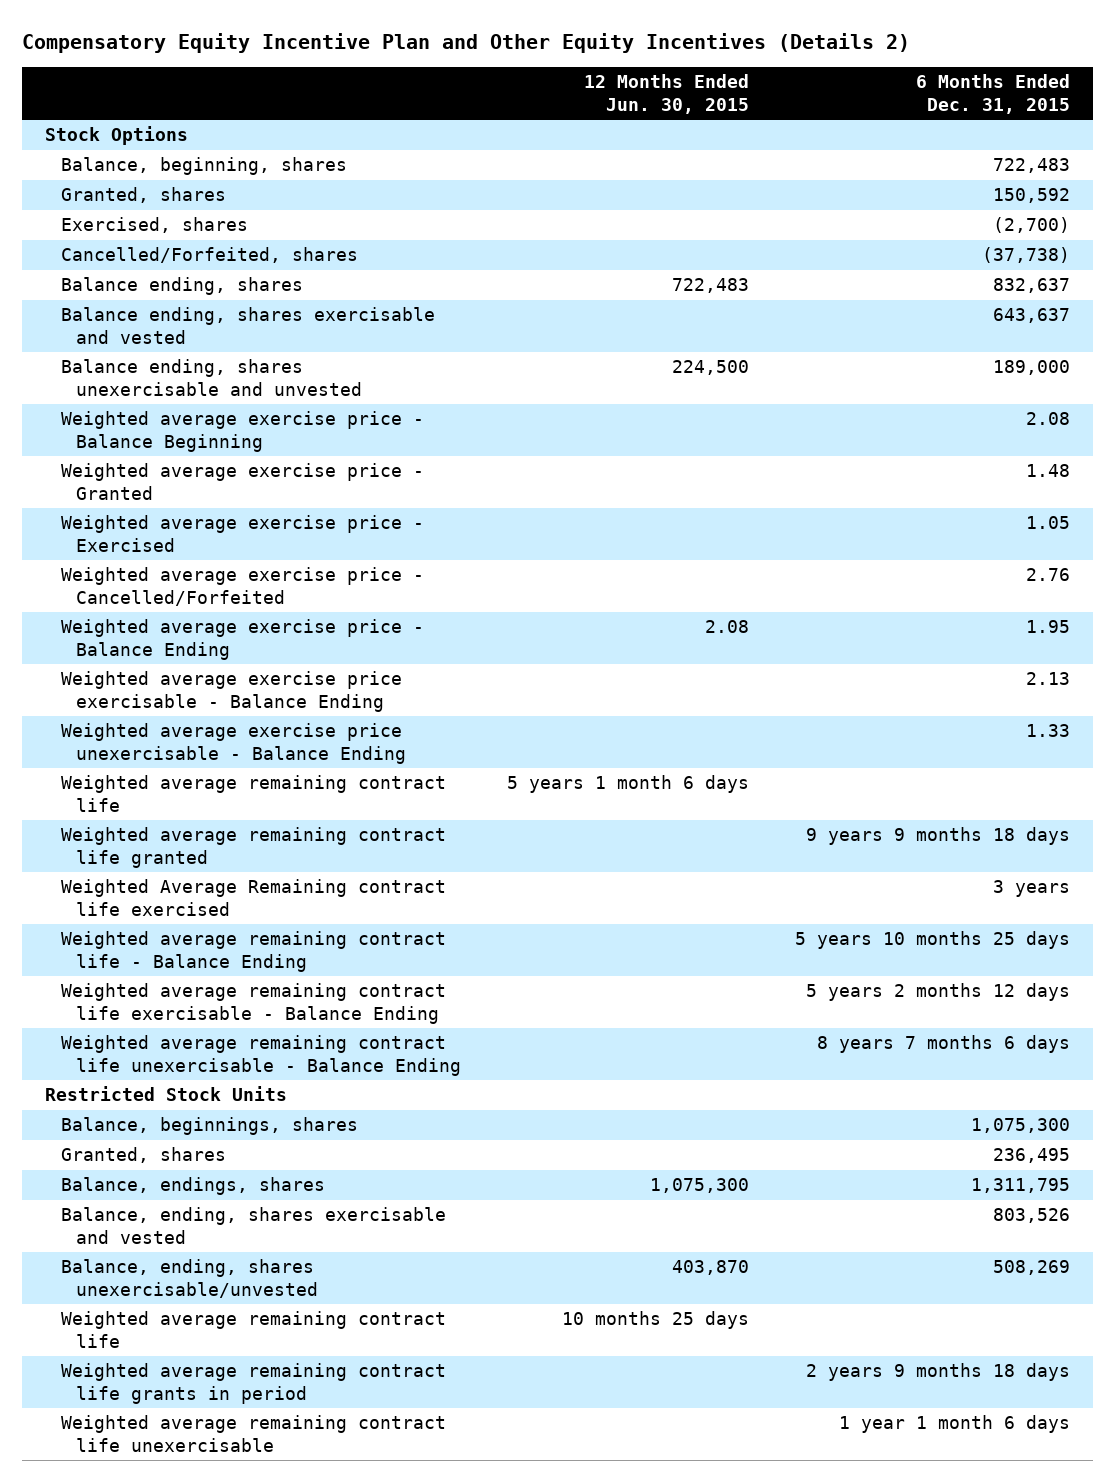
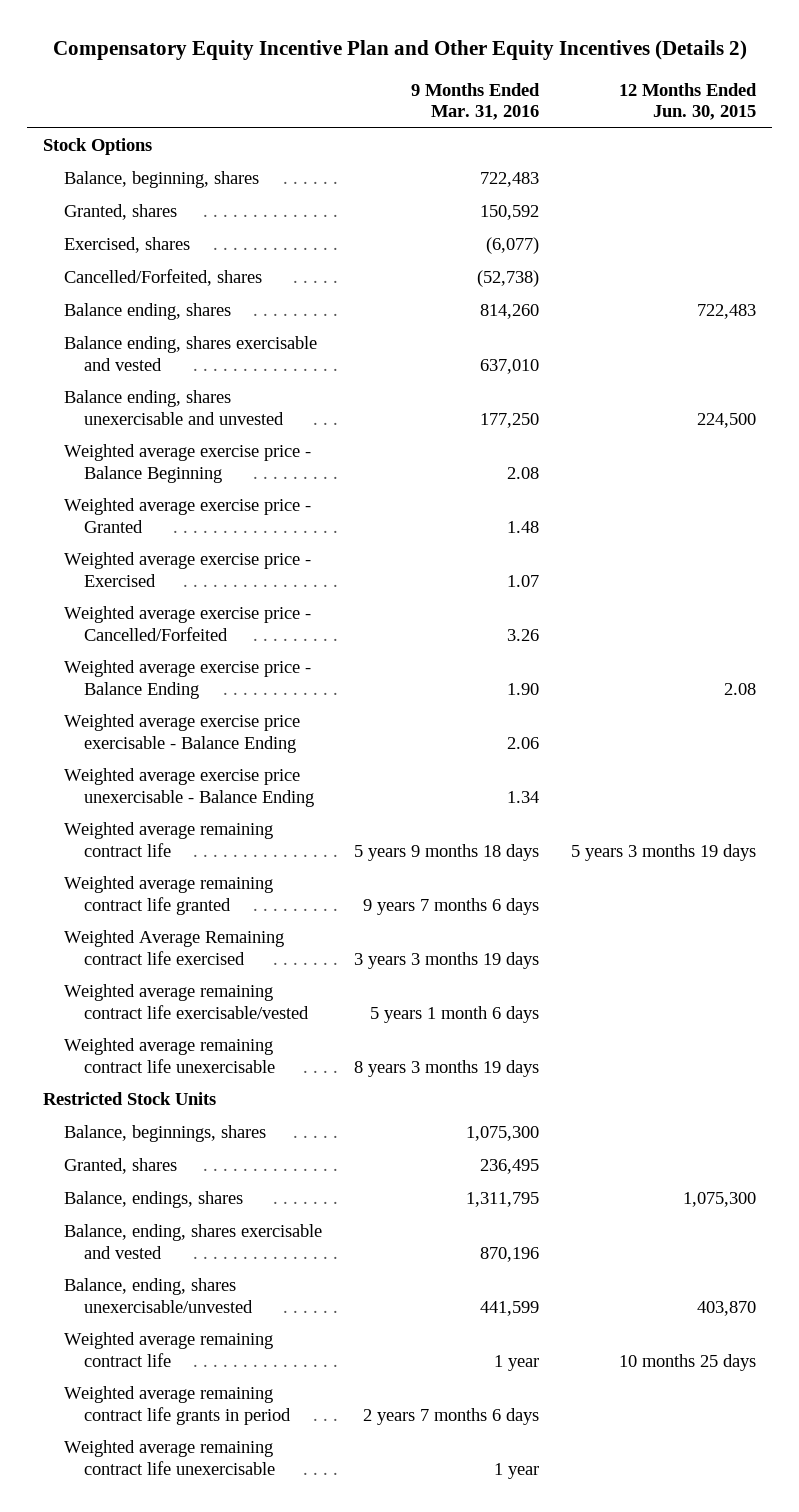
[915,74,1070,114] 6 Months Ended Dec. 31, 2015 -> none
none -> [410,83,540,121] 9 Months Ended Mar. 31, 2016
[507,775,750,794] 5 years 1 month 6 days -> [571,843,757,861] 5 years 3 months 19 days
[60,931,446,972] Weighted average remaining contract life - Balance Ending -> none
[60,983,446,1024] Weighted average remaining contract life exercisable - Balance Ending -> [63,984,310,1019] Weighted average remaining contract life exercisable/vested
[60,1035,462,1076] Weighted average remaining contract life unexercisable - Balance Ending -> [63,1038,276,1073] Weighted average remaining contract life unexercisable

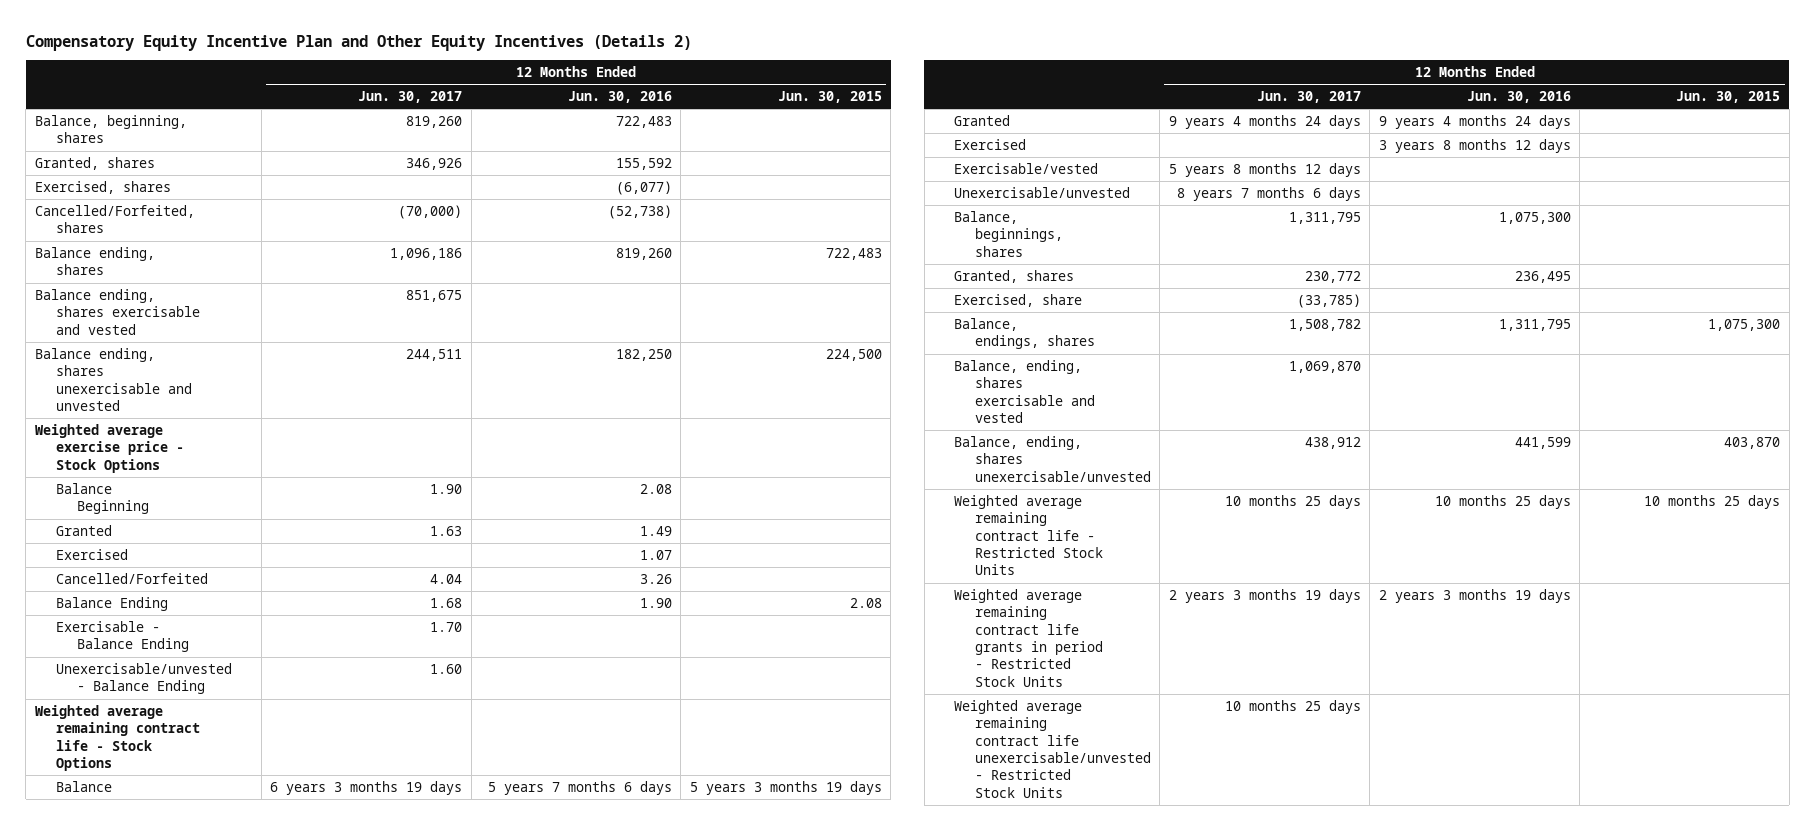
[410,83,540,121] 9 Months Ended Mar. 31, 2016 -> none
none -> [358,90,463,103] Jun. 30, 2017
none -> [568,90,673,103] Jun. 30, 2016
[43,138,153,156] Stock Options -> none
[43,1092,217,1106] Restricted Stock Units -> none
none -> [34,423,184,473] Weighted average exercise price - Stock Options
[63,444,311,483] Weighted average exercise price - Balance Beginning -> [55,482,149,515] Balance Beginning
[63,498,311,533] Weighted average exercise price - Granted -> [55,524,112,536] Granted
[63,552,311,587] Weighted average exercise price - Exercised -> [55,548,128,560] Exercised
[63,606,311,641] Weighted average exercise price - Cancelled/Forfeited -> [55,572,208,584] Cancelled/Forfeited
[63,660,311,699] Weighted average exercise price - Balance Ending -> [55,596,168,611] Balance Ending
[63,714,300,753] Weighted average exercise price exercisable - Balance Ending -> [55,620,189,653] Exercisable - Balance Ending
[63,768,315,807] Weighted average exercise price unexercisable - Balance Ending -> [55,662,232,695] Unexercisable/unvested - Balance Ending
none -> [34,704,200,772] Weighted average remaining contract life - Stock Options
[63,822,273,857] Weighted average remaining contract life -> [55,780,112,792] Balance
[63,876,273,915] Weighted average remaining contract life granted -> [954,114,1011,126] Granted
[63,930,284,965] Weighted Average Remaining contract life exercised -> [954,138,1027,150] Exercised
[63,984,310,1019] Weighted average remaining contract life exercisable/vested -> [954,162,1099,174] Exercisable/vested
[63,1038,276,1073] Weighted average remaining contract life unexercisable -> [954,186,1131,198] Unexercisable/unvested
none -> [954,293,1083,307] Exercised, share
[63,1332,273,1367] Weighted average remaining contract life -> [954,494,1104,576] Weighted average remaining contract life - Restricted Stock Units
[63,1386,292,1425] Weighted average remaining contract life grants in period -> [954,588,1104,687] Weighted average remaining contract life grants in period - Restricted Stock Units
[63,1440,276,1475] Weighted average remaining contract life unexercisable -> [954,699,1152,798] Weighted average remaining contract life unexercisable/unvested - Restricted Stock Units

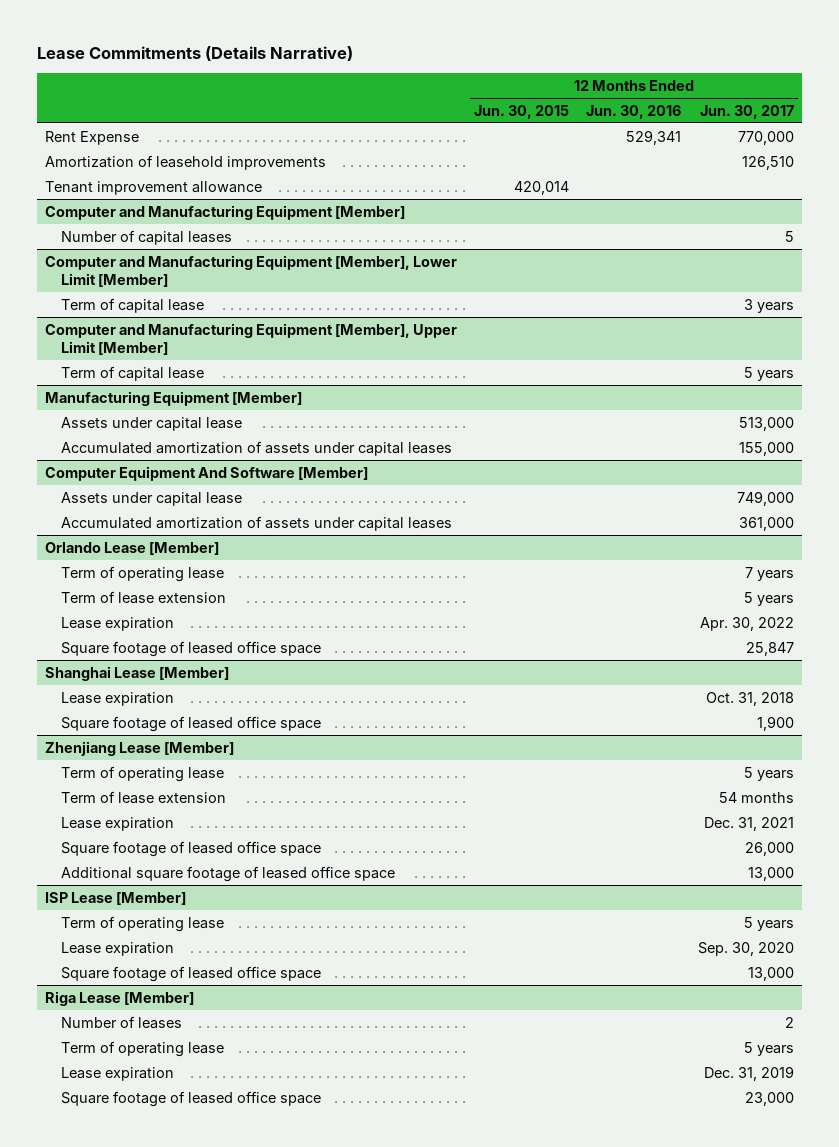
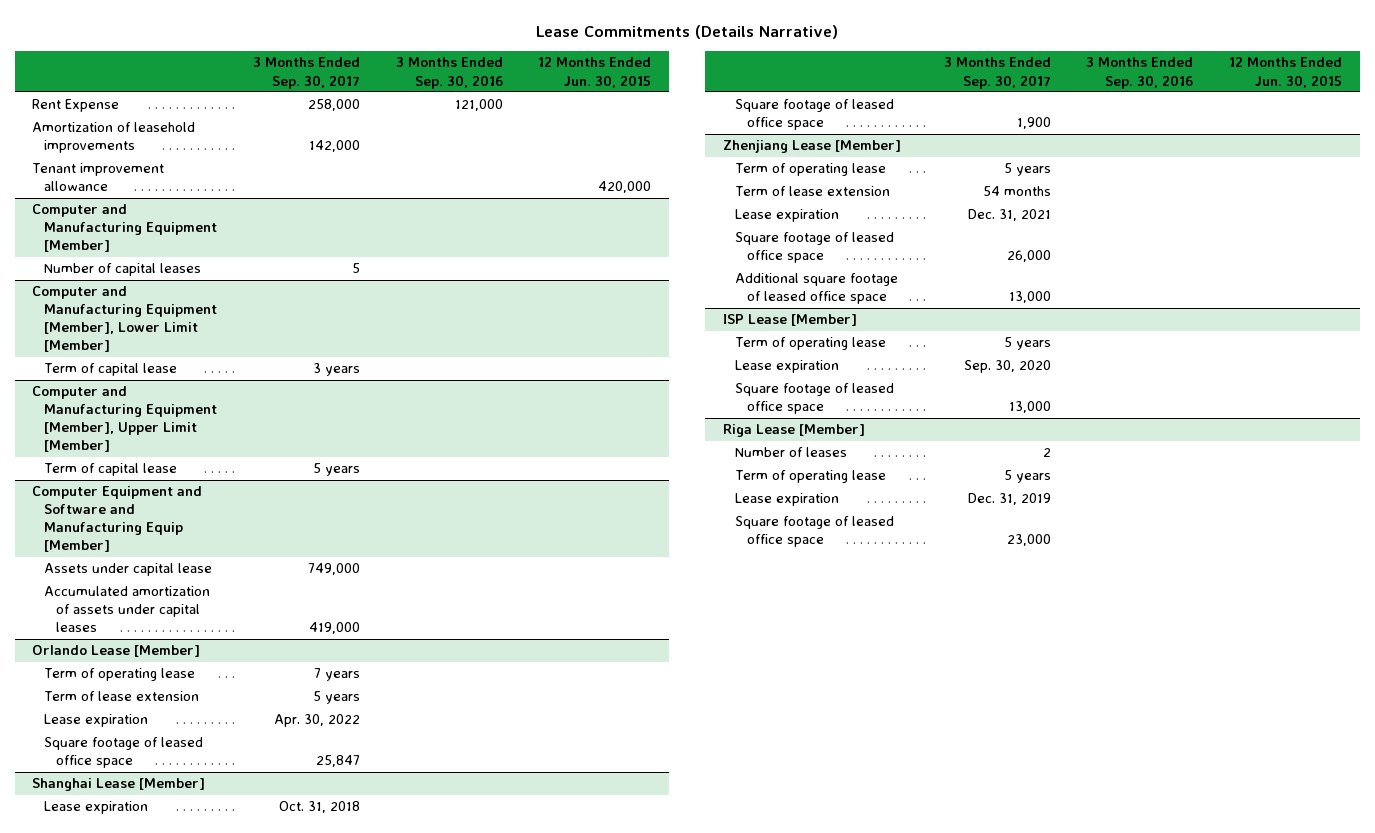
[586,104,682,119] Jun. 30, 2016 -> none
[700,104,795,119] Jun. 30, 2017 -> none
none -> [253,57,361,89] 3 Months Ended Sep. 30, 2017
none -> [395,57,503,89] 3 Months Ended Sep. 30, 2016
[514,180,570,195] 420,014 -> [598,181,652,194] 420,000
[45,390,303,406] Manufacturing Equipment [Member] -> none
[61,416,243,431] Assets under capital lease -> none
[61,440,453,456] Accumulated amortization of assets under capital leases -> none
[45,465,369,481] Computer Equipment And Software [Member] -> none
[61,491,243,506] Assets under capital lease -> none
[61,515,453,531] Accumulated amortization of assets under capital leases -> none
none -> [32,486,203,553] Computer Equipment and Software and Manufacturing Equip [Member]
none -> [44,563,213,577] Assets under capital lease
none -> [44,586,211,633] Accumulated amortization of assets under capital leases

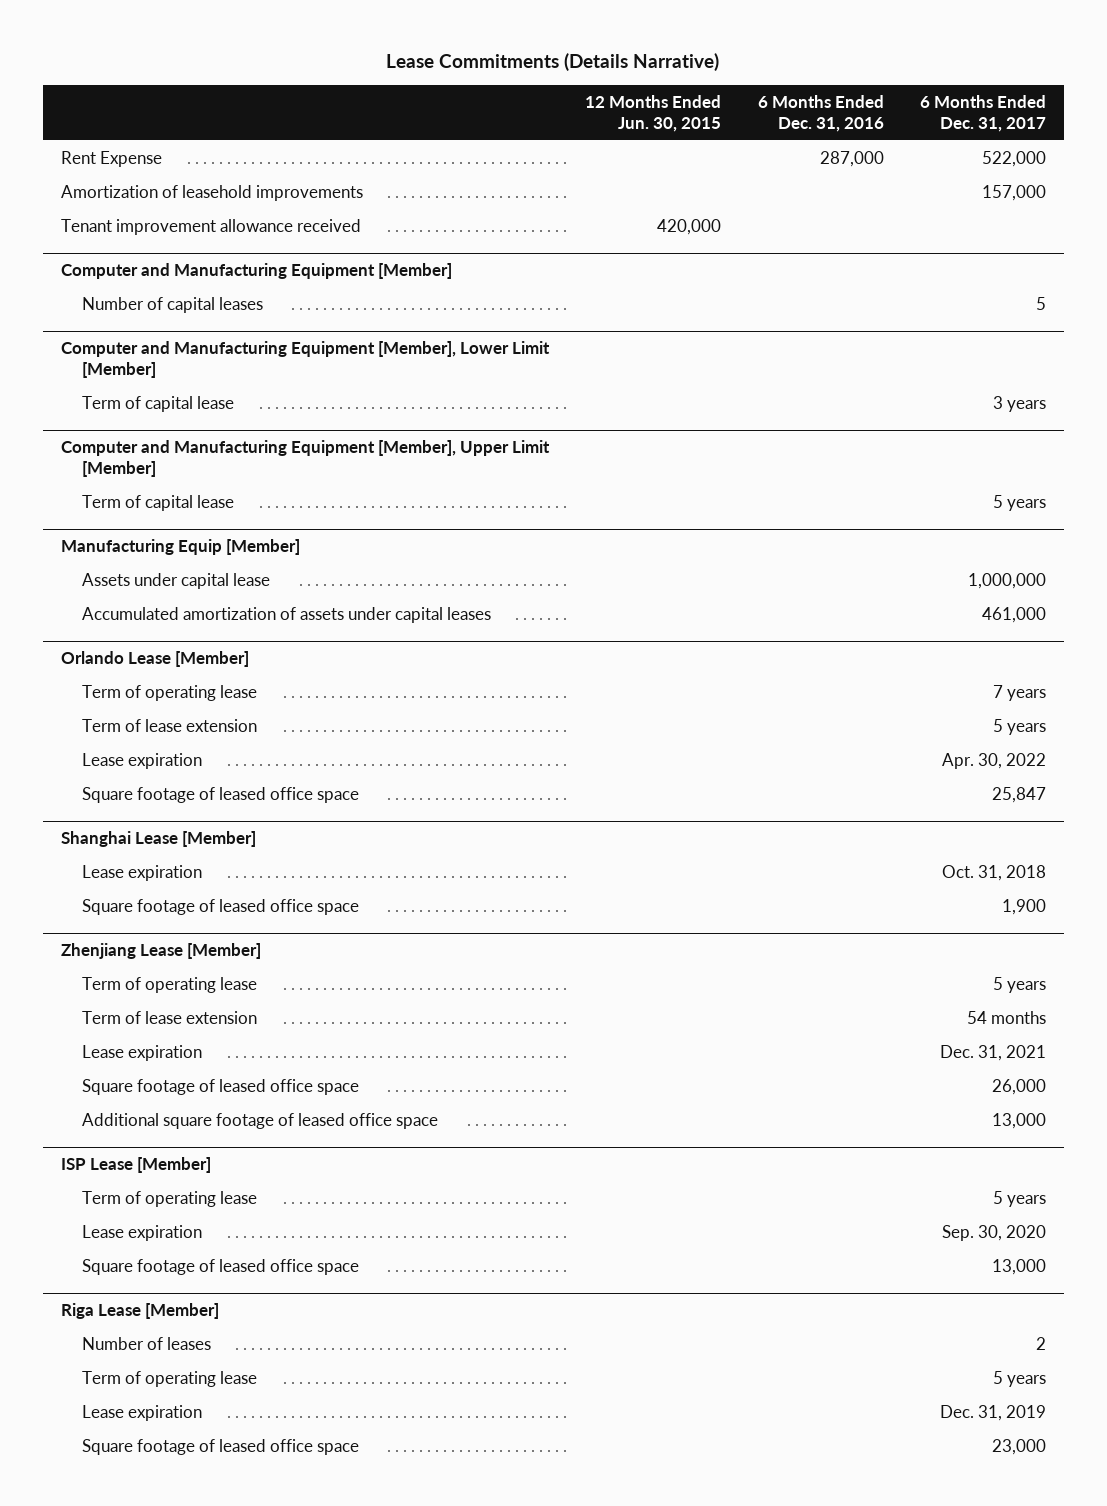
[253,57,361,89] 3 Months Ended Sep. 30, 2017 -> none
[395,57,503,89] 3 Months Ended Sep. 30, 2016 -> none
none -> [757,94,884,132] 6 Months Ended Dec. 31, 2016
none -> [920,94,1047,132] 6 Months Ended Dec. 31, 2017
[32,163,165,192] Tenant improvement allowance -> [60,218,361,235] Tenant improvement allowance received
[32,486,203,553] Computer Equipment and Software and Manufacturing Equip [Member] -> [60,539,300,556] Manufacturing Equip [Member]

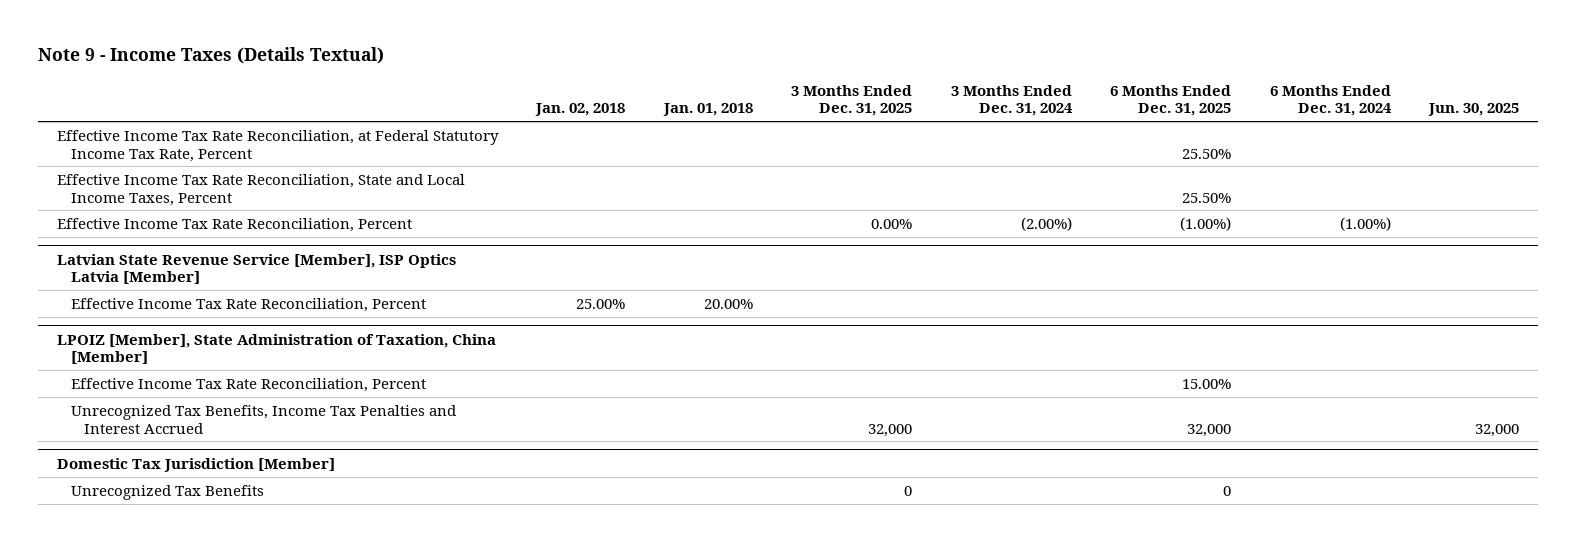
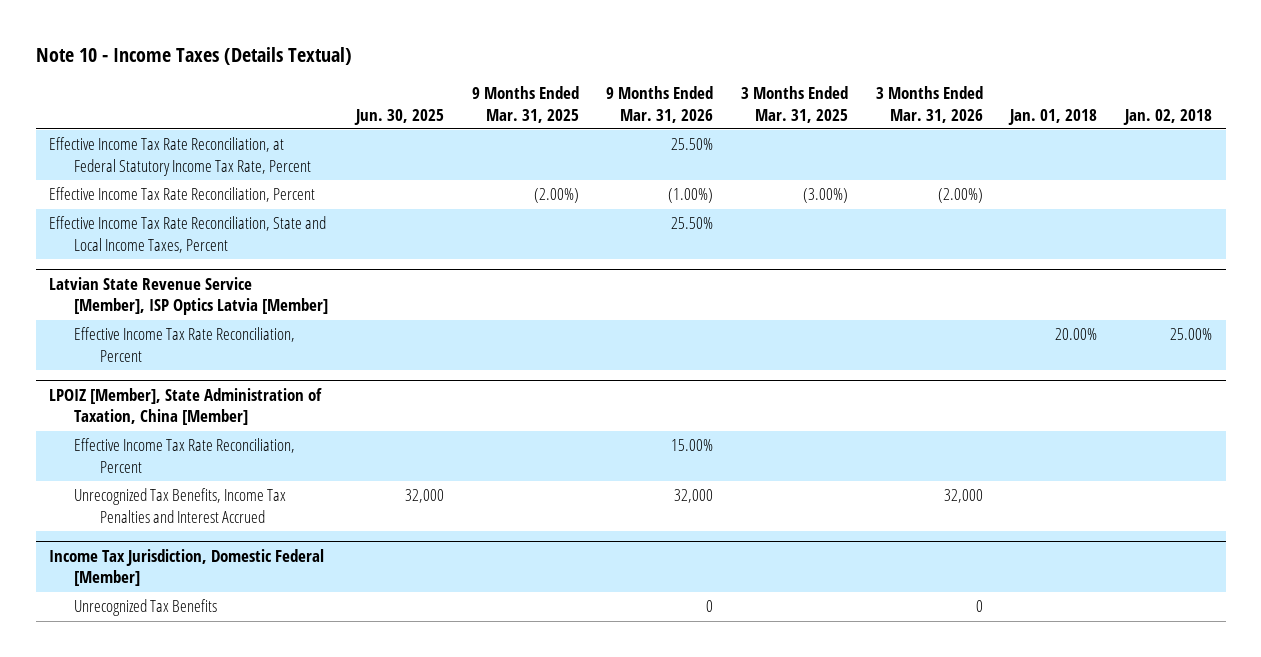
[37,47,384,65] Note 9 - Income Taxes (Details Textual) -> [35,46,352,65] Note 10 - Income Taxes (Details Textual)
[791,84,913,117] 3 Months Ended Dec. 31, 2025 -> none
[950,84,1073,117] 3 Months Ended Dec. 31, 2024 -> none
[1110,84,1232,117] 6 Months Ended Dec. 31, 2025 -> none
[1269,84,1392,117] 6 Months Ended Dec. 31, 2024 -> none
none -> [471,86,579,123] 9 Months Ended Mar. 31, 2025
none -> [606,86,714,123] 9 Months Ended Mar. 31, 2026
none -> [740,86,848,123] 3 Months Ended Mar. 31, 2025
none -> [875,86,983,123] 3 Months Ended Mar. 31, 2026
[57,173,466,206] Effective Income Tax Rate Reconciliation, State and Local Income Taxes, Percent -> [49,216,327,253] Effective Income Tax Rate Reconciliation, State and Local Income Taxes, Percent
[57,457,336,472] Domestic Tax Jurisdiction [Member] -> [49,549,325,587] Income Tax Jurisdiction, Domestic Federal [Member]

